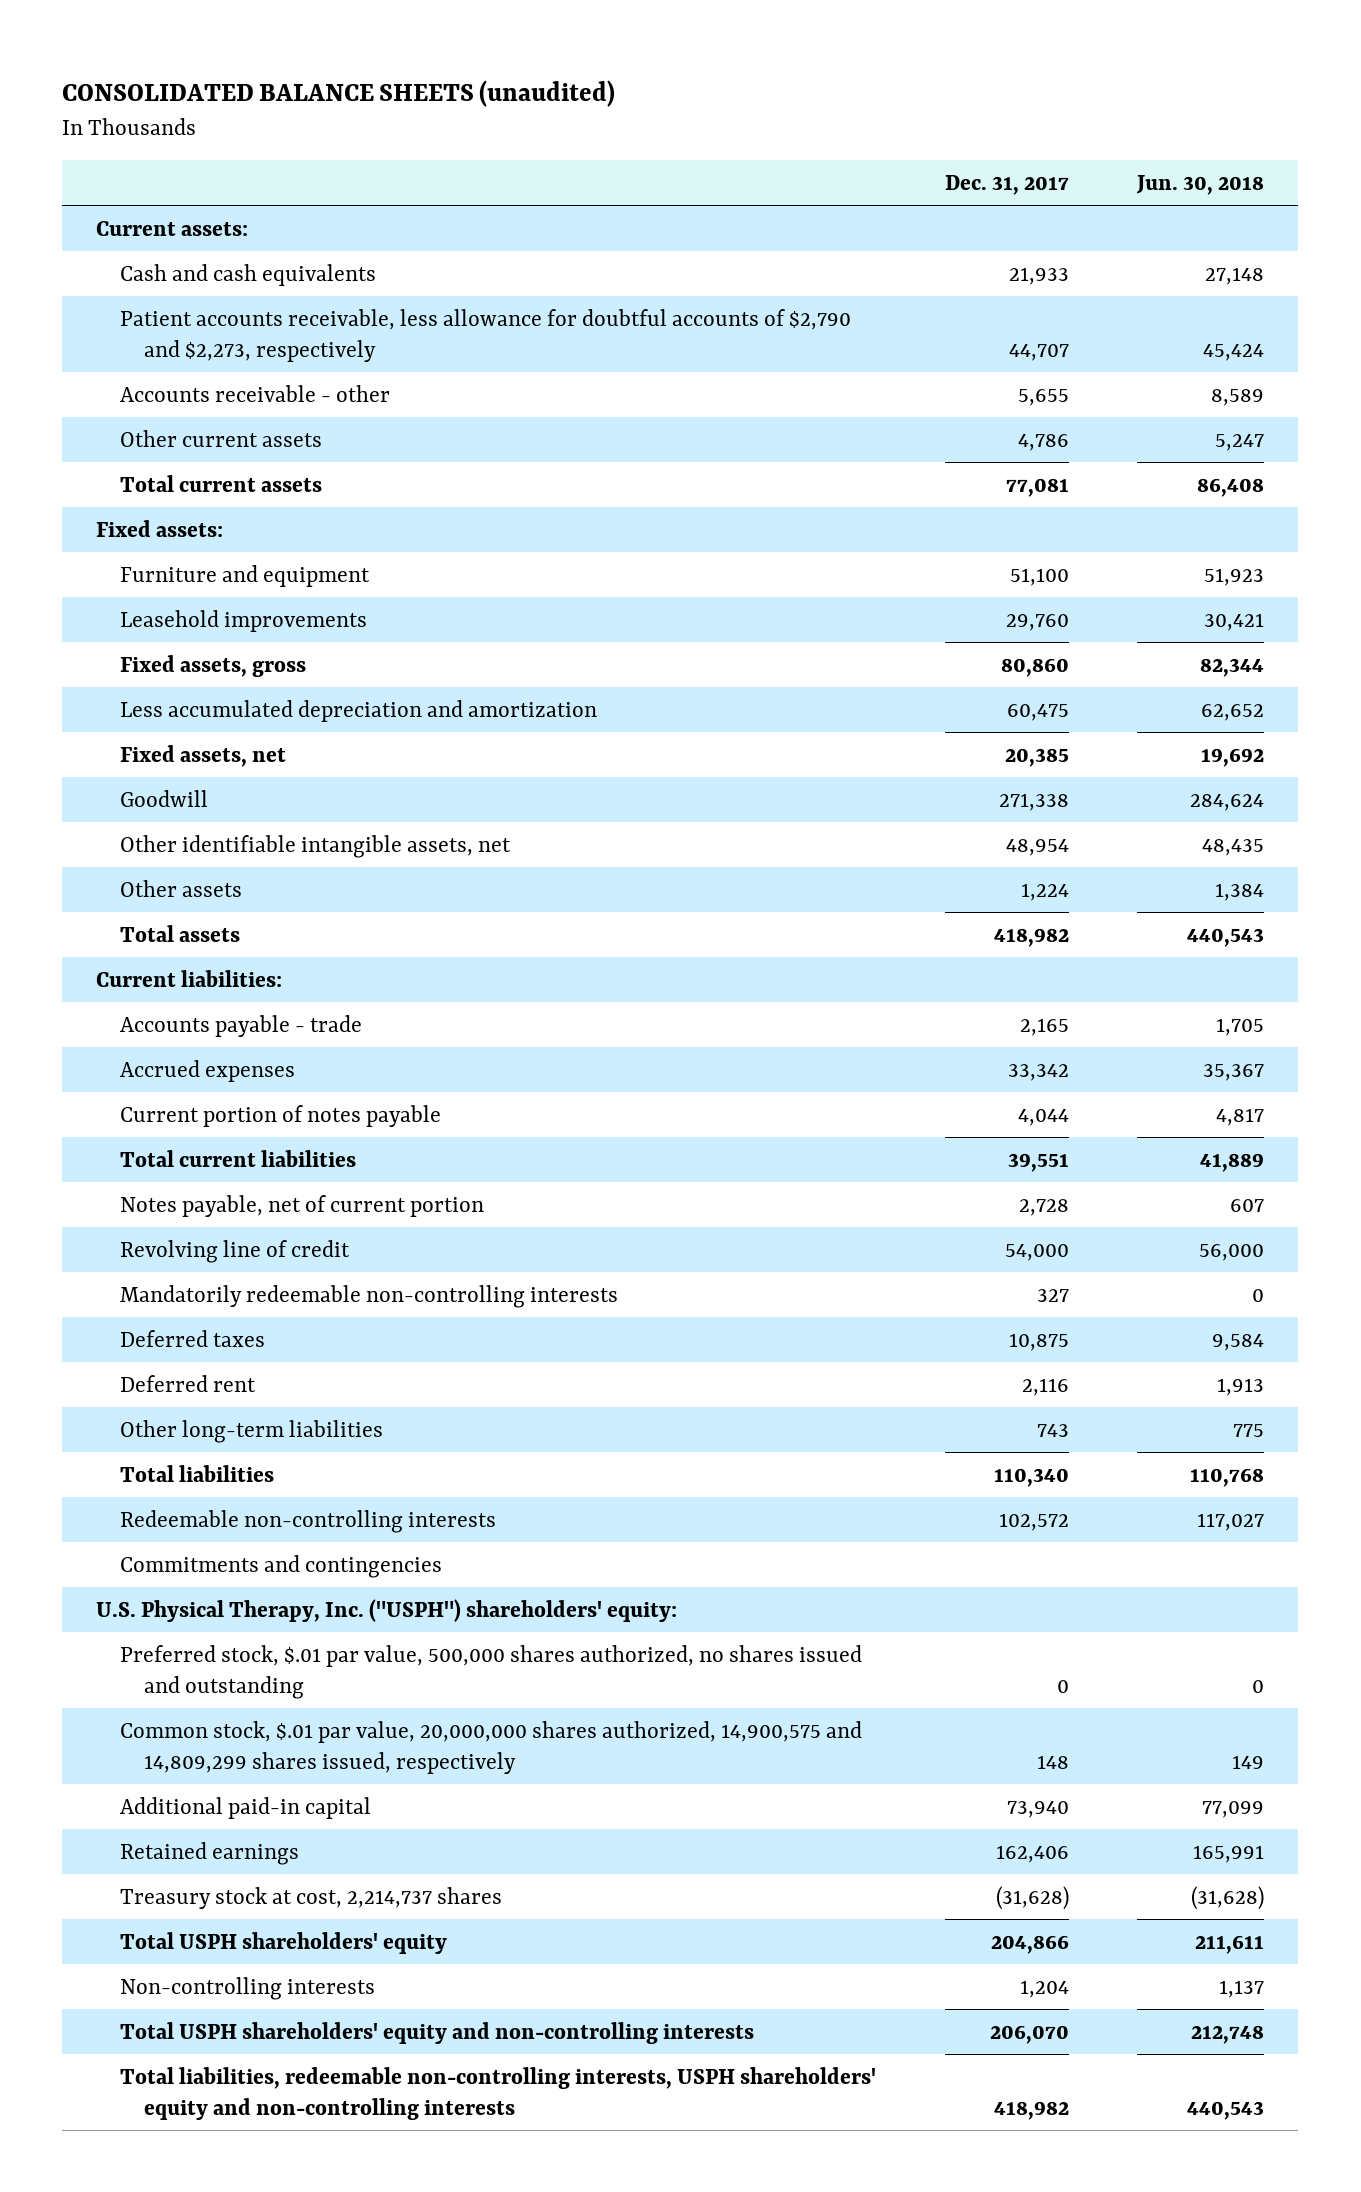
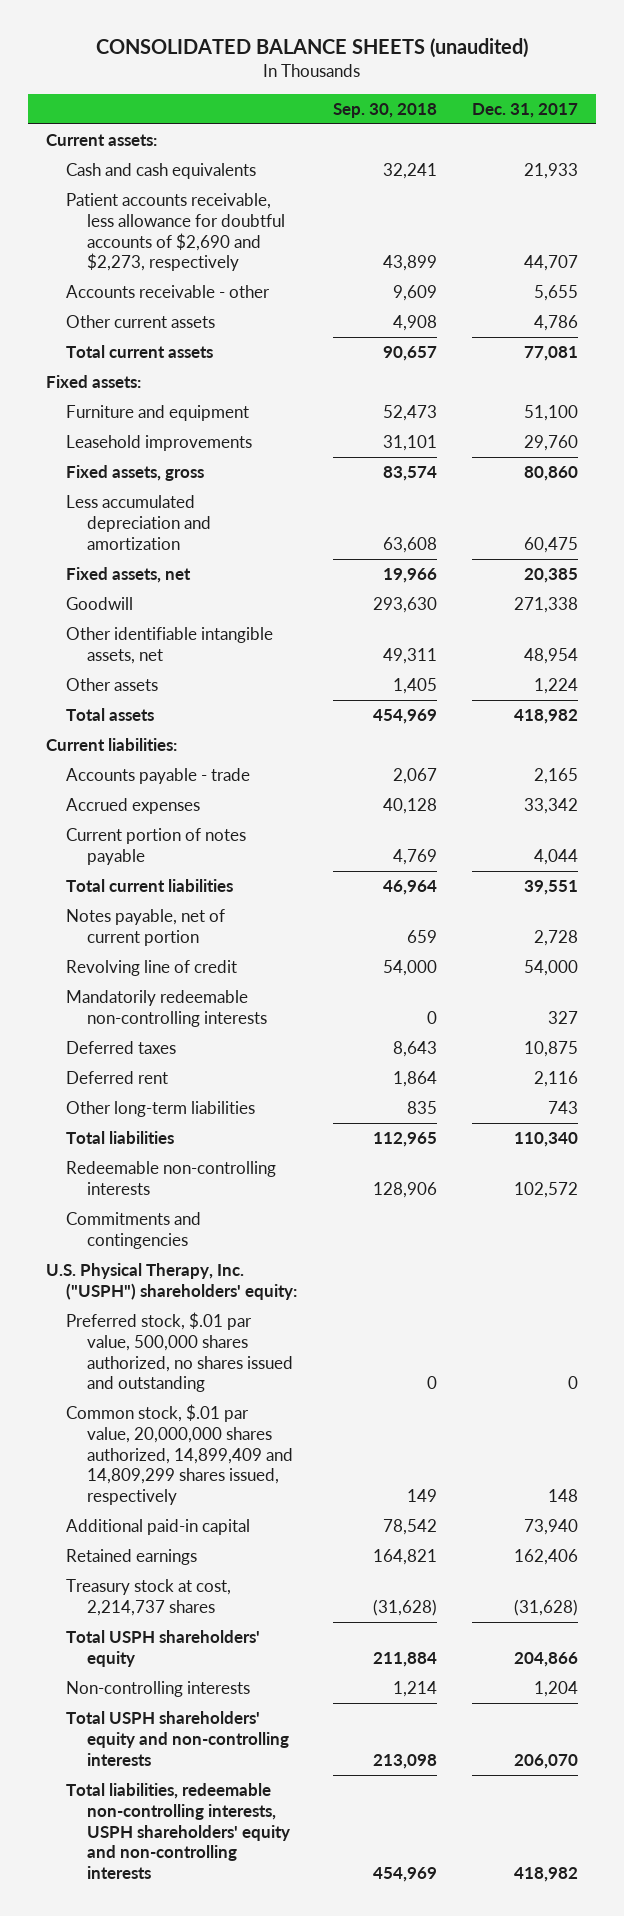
[1136,174,1265,195] Jun. 30, 2018 -> none
none -> [332,102,437,118] Sep. 30, 2018
[120,308,852,362] Patient accounts receivable, less allowance for doubtful accounts of $2,790 and $2,273, respectively -> [66,193,286,272] Patient accounts receivable, less allowance for doubtful accounts of $2,690 and $2,273, respectively
[120,1720,863,1774] Common stock, $.01 par value, 20,000,000 shares authorized, 14,900,575 and 14,809,299 shares issued, respectively -> [66,1404,294,1506] Common stock, $.01 par value, 20,000,000 shares authorized, 14,899,409 and 14,809,299 shares issued, respectively

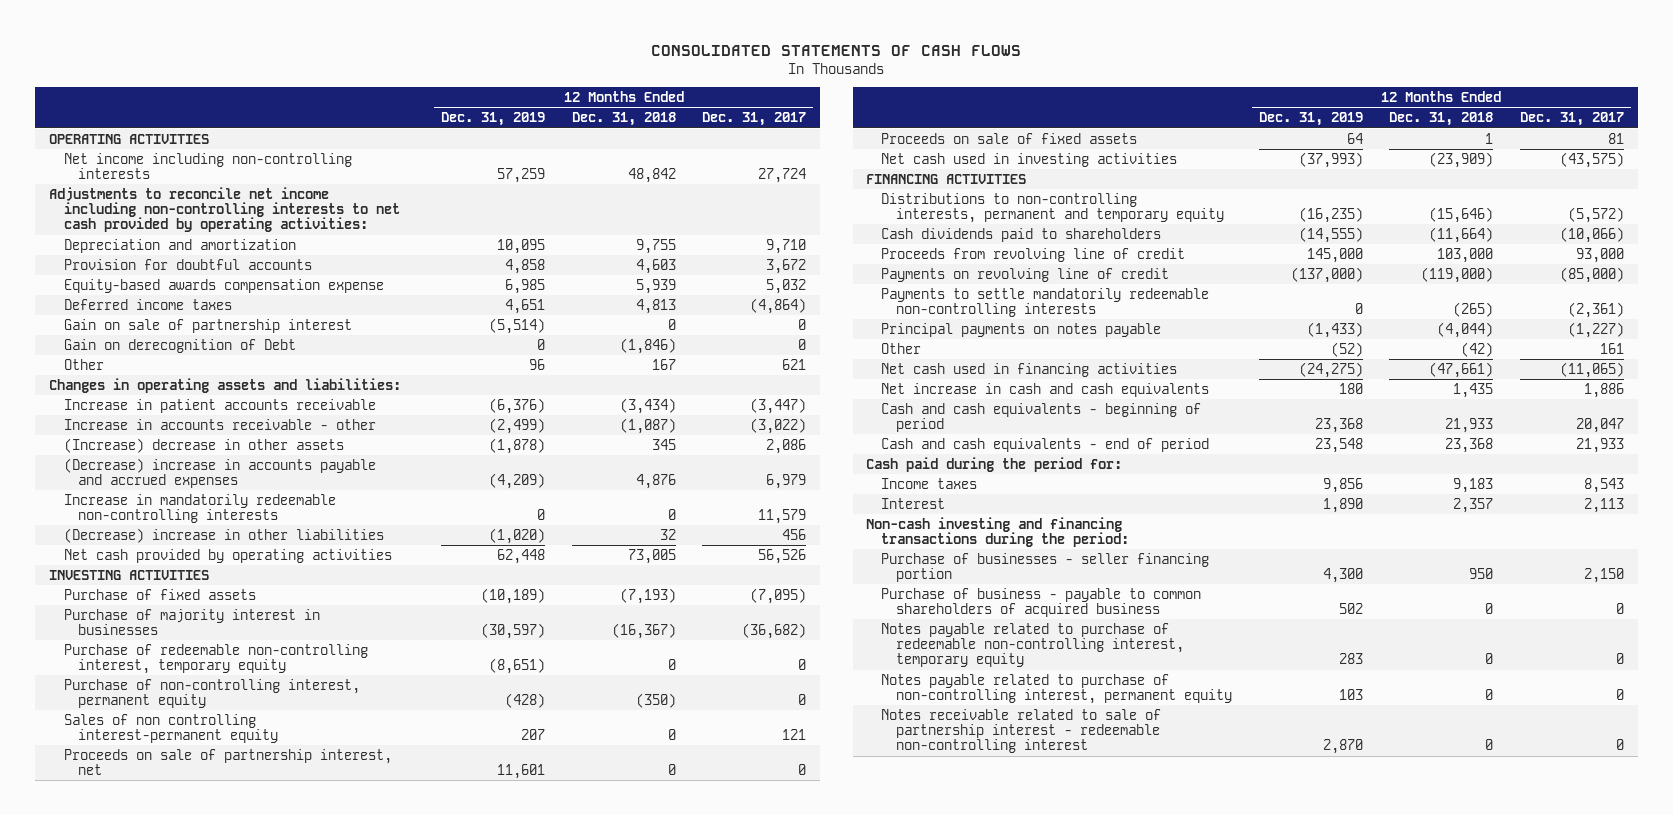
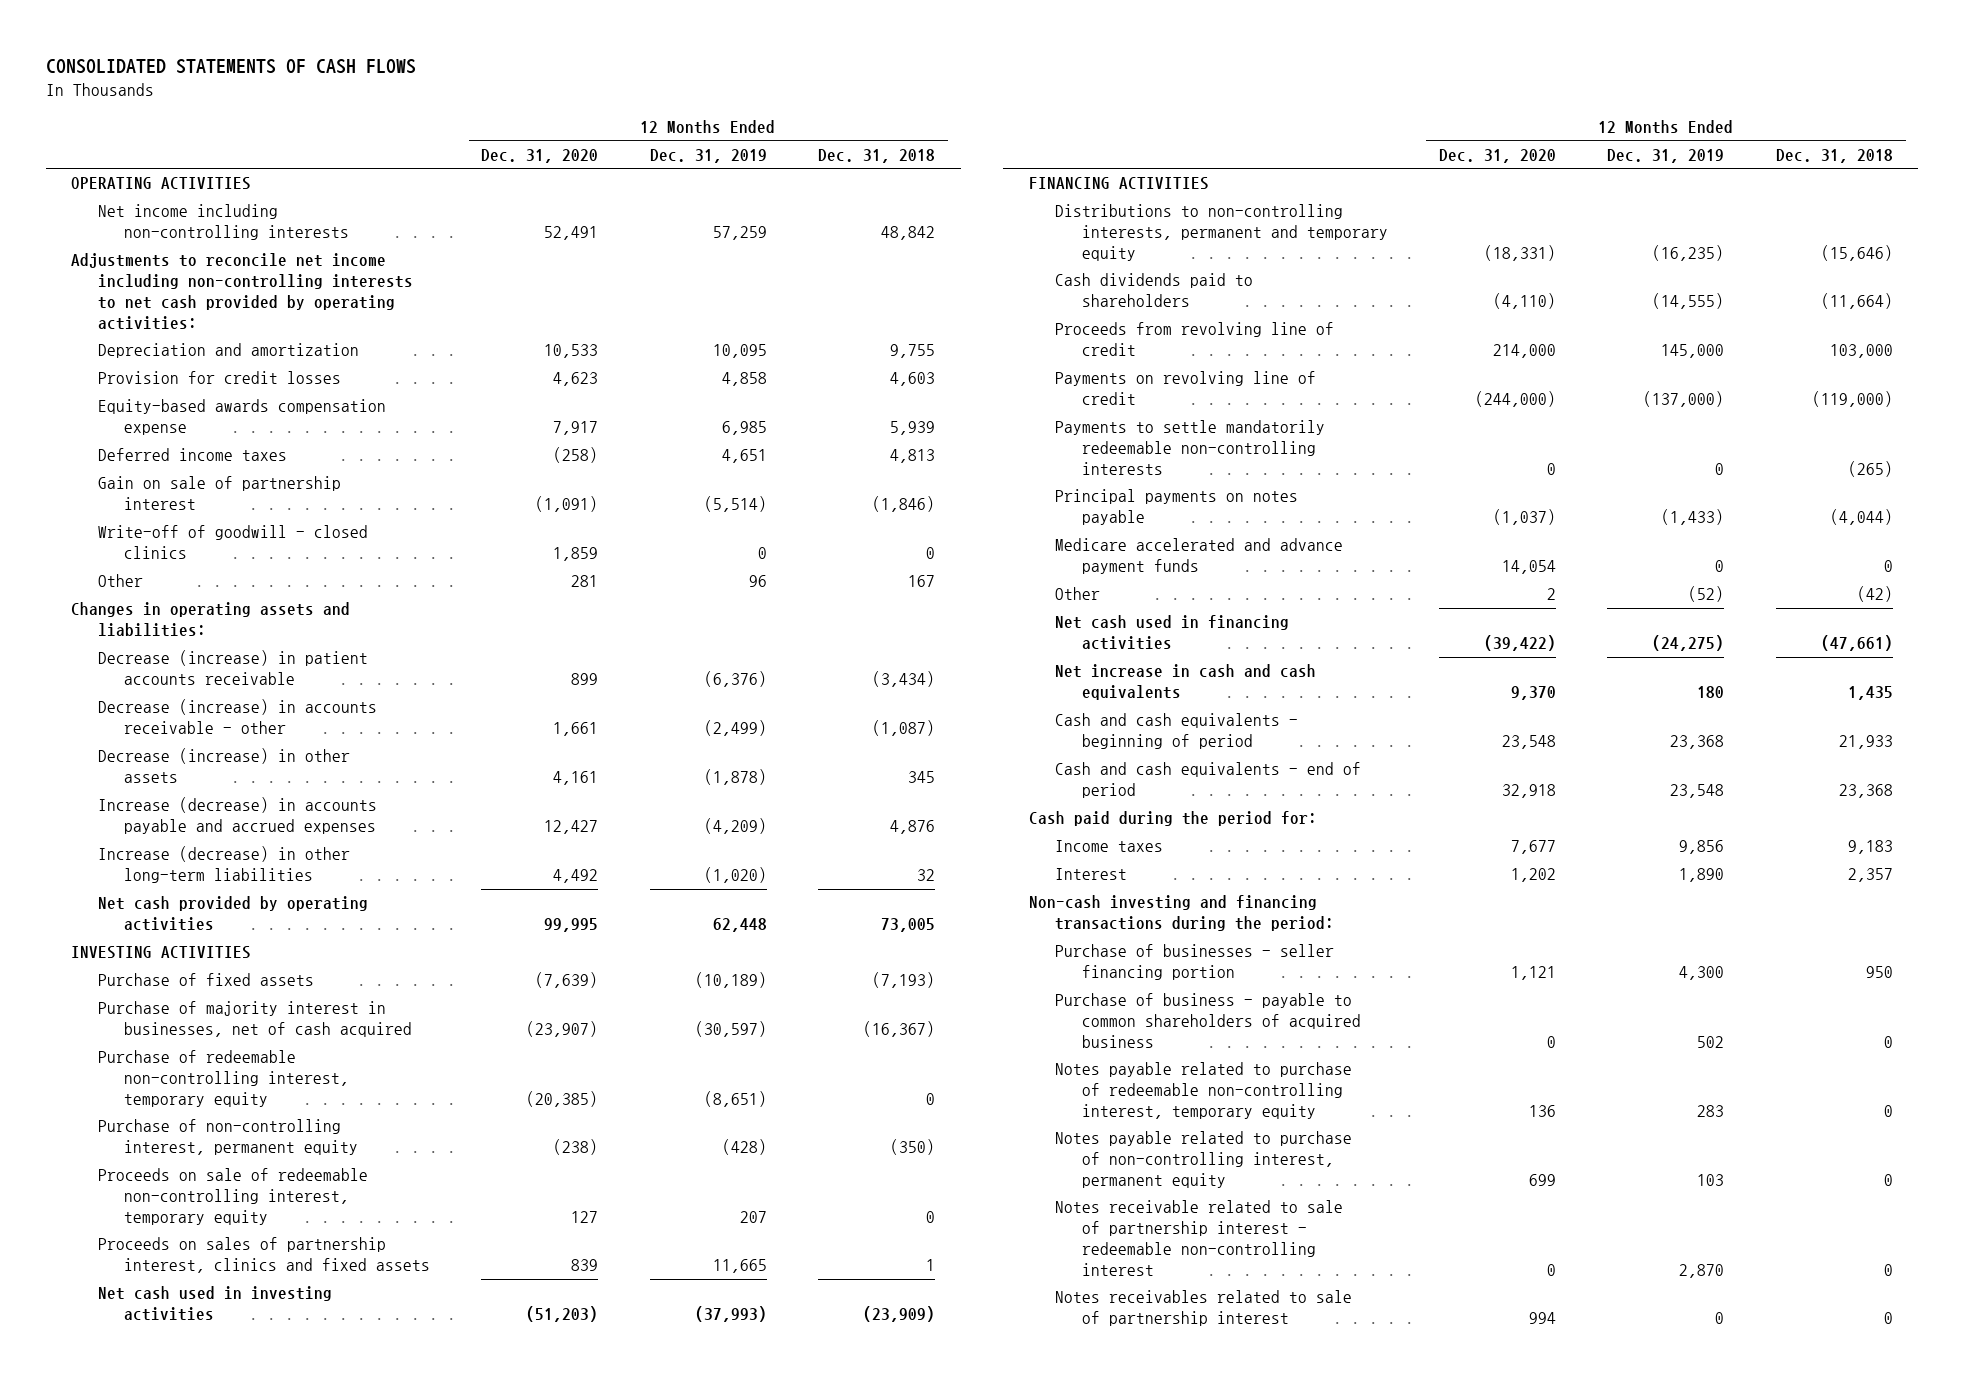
[702,112,807,127] Dec. 31, 2017 -> none
none -> [481,148,599,163] Dec. 31, 2020
[63,258,312,270] Provision for doubtful accounts -> [97,371,341,385] Provision for credit losses
[63,338,296,353] Gain on derecognition of Debt -> none
[667,318,676,330] 0 -> [871,496,935,513] (1,846)
none -> [97,525,368,560] Write-off of goodwill - closed clinics
[63,493,336,524] Increase in mandatorily redeemable non-controlling interests -> none
[63,398,376,413] Increase in patient accounts receivable -> [97,650,368,686] Decrease (increase) in patient accounts receivable
[63,418,376,430] Increase in accounts receivable - other -> [97,699,377,735] Decrease (increase) in accounts receivable - other
[63,437,344,453] (Increase) decrease in other assets -> [97,748,350,784] Decrease (increase) in other assets
[63,457,376,489] (Decrease) increase in accounts payable and accrued expenses -> [97,797,377,835] Increase (decrease) in accounts payable and accrued expenses
[63,527,384,543] (Decrease) increase in other liabilities -> [97,846,350,884] Increase (decrease) in other long-term liabilities
[63,608,320,636] Purchase of majority interest in businesses -> [97,1001,413,1038] Purchase of majority interest in businesses, net of cash acquired
[881,132,1138,144] Proceeds on sale of fixed assets -> none
[63,713,279,744] Sales of non controlling interest-permanent equity -> [97,1168,368,1225] Proceeds on sale of redeemable non-controlling interest, temporary equity
[63,748,392,776] Proceeds on sale of partnership interest, net -> [97,1237,431,1274] Proceeds on sales of partnership interest, clinics and fixed assets
[497,764,546,780] 11,601 -> [712,1259,767,1274] 11,665
[667,764,676,776] 0 -> [925,1259,935,1272] 1
none -> [1055,538,1344,575] Medicare accelerated and advance payment funds
none -> [1055,1290,1353,1327] Notes receivables related to sale of partnership interest

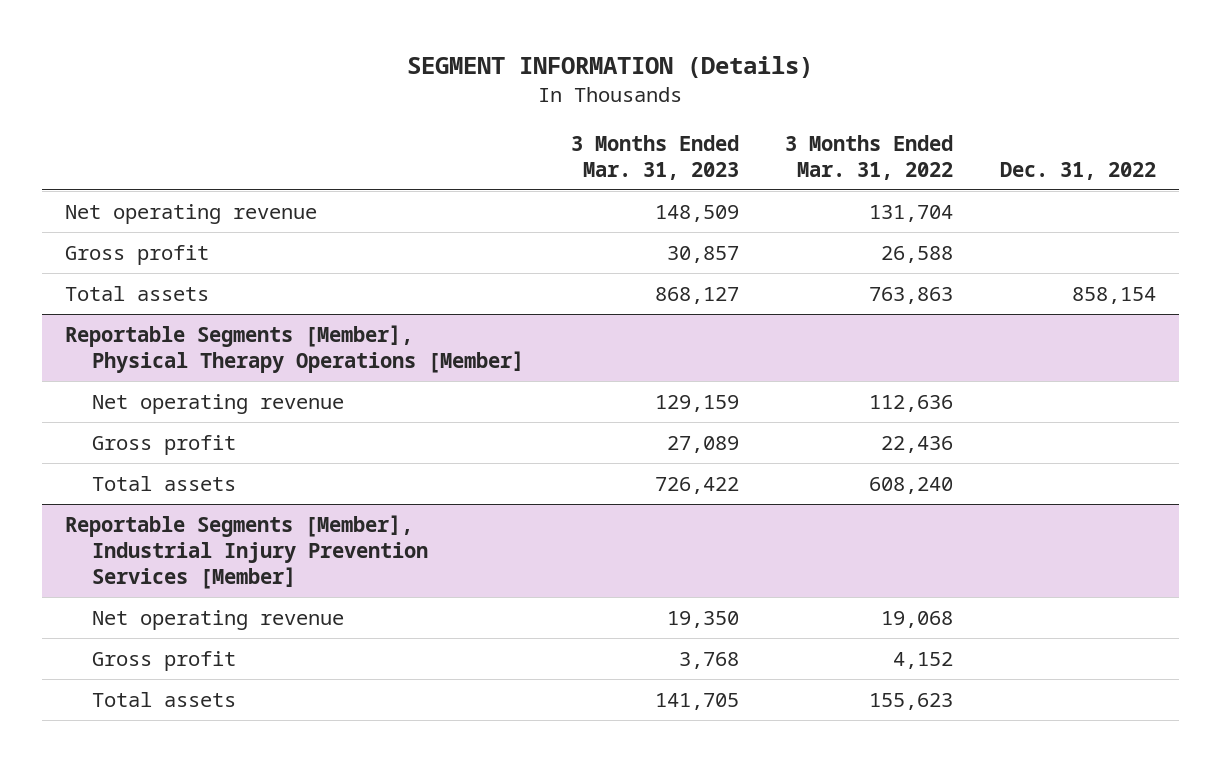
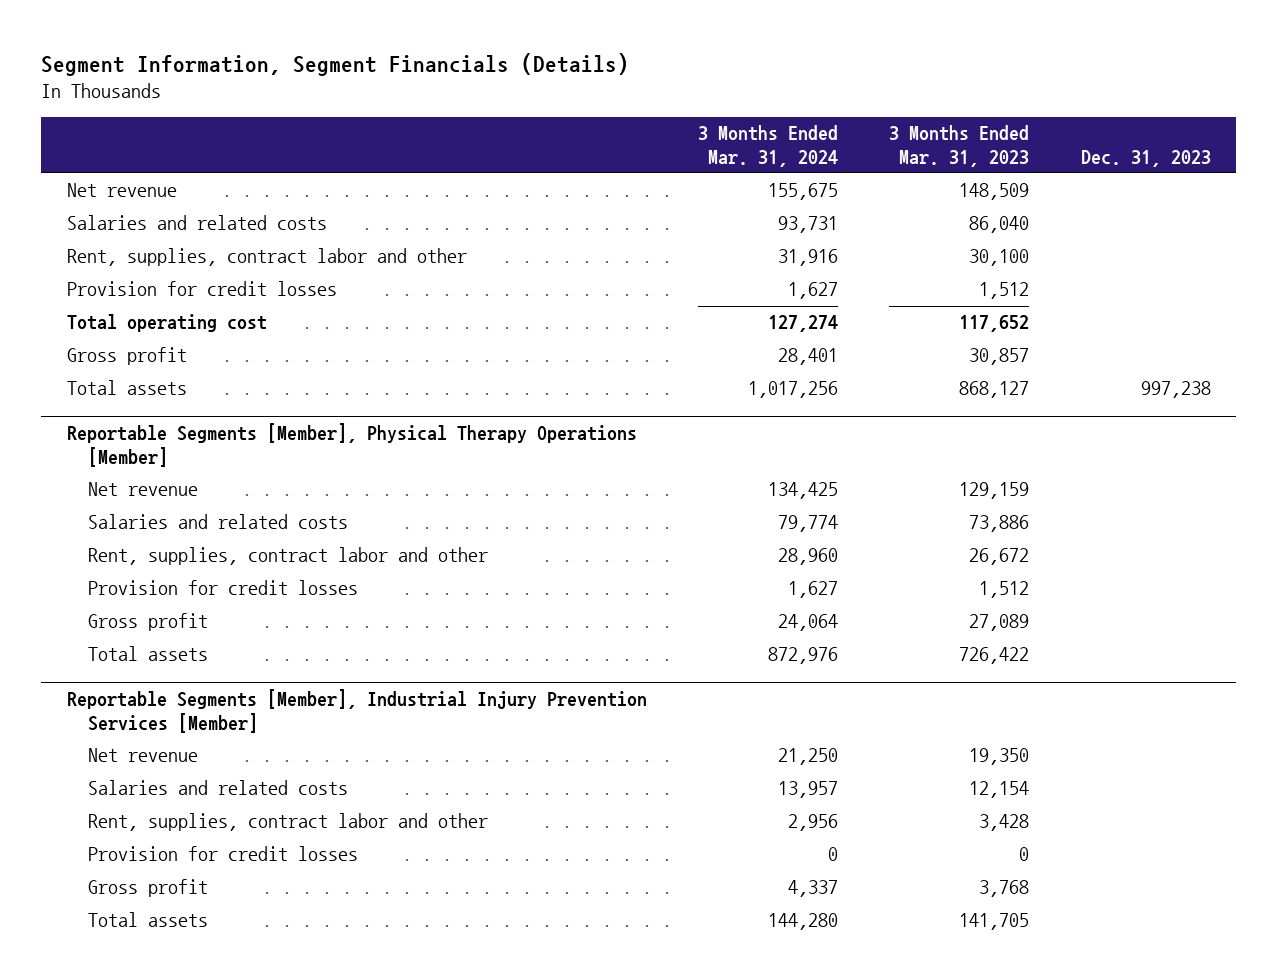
[407,55,814,78] SEGMENT INFORMATION (Details) -> [40,53,629,77] Segment Information, Segment Financials (Details)
[785,134,954,180] 3 Months Ended Mar. 31, 2022 -> none
[999,161,1156,180] Dec. 31, 2022 -> none
none -> [698,125,839,167] 3 Months Ended Mar. 31, 2024
none -> [1080,149,1211,167] Dec. 31, 2023
[64,203,317,224] Net operating revenue -> [66,183,177,198] Net revenue
none -> [66,215,327,231] Salaries and related costs
none -> [66,248,467,267] Rent, supplies, contract labor and other
none -> [66,281,337,297] Provision for credit losses
none -> [66,314,267,333] Total operating cost
[92,393,345,414] Net operating revenue -> [88,482,199,497] Net revenue
none -> [88,514,349,530] Salaries and related costs
none -> [88,547,489,566] Rent, supplies, contract labor and other
none -> [88,580,359,596] Provision for credit losses
[92,609,345,630] Net operating revenue -> [88,748,199,763] Net revenue
none -> [88,780,349,796] Salaries and related costs
none -> [88,813,489,832] Rent, supplies, contract labor and other
none -> [88,846,359,862] Provision for credit losses

